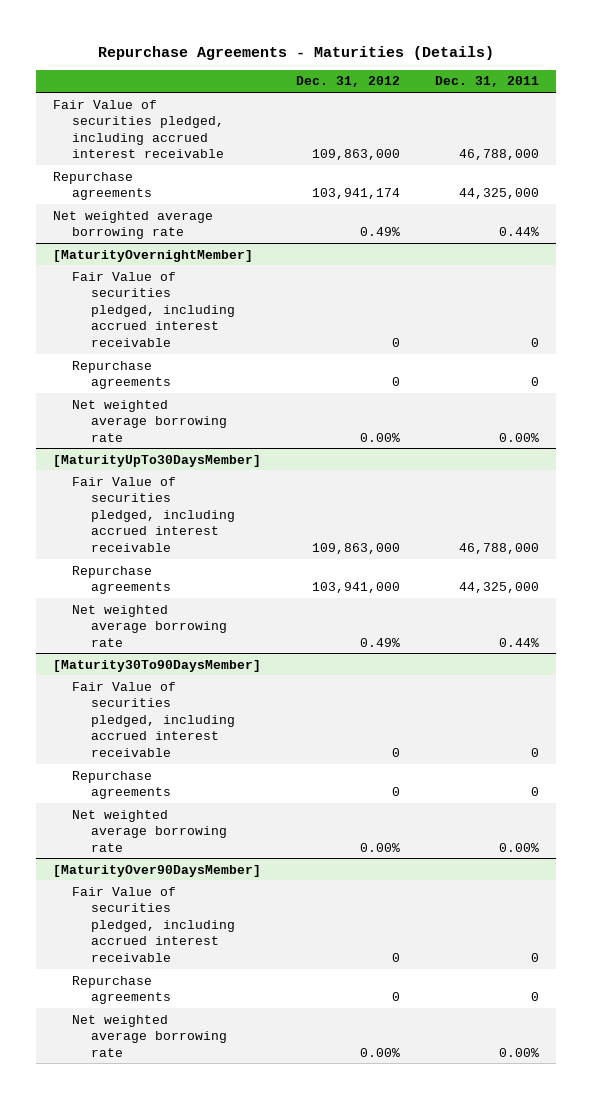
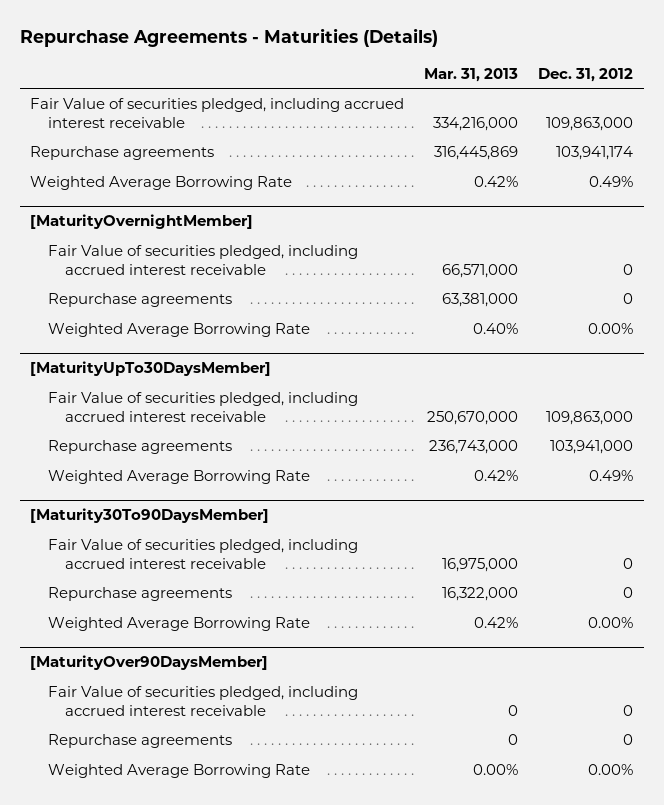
[434,76,539,88] Dec. 31, 2011 -> none
none -> [424,67,519,82] Mar. 31, 2013
[53,210,214,240] Net weighted average borrowing rate -> [30,176,293,191] Weighted Average Borrowing Rate
[72,399,227,442] Net weighted average borrowing rate -> [47,323,310,338] Weighted Average Borrowing Rate
[72,604,227,647] Net weighted average borrowing rate -> [47,470,310,485] Weighted Average Borrowing Rate
[72,809,227,852] Net weighted average borrowing rate -> [47,617,310,632] Weighted Average Borrowing Rate
[72,1014,227,1057] Net weighted average borrowing rate -> [47,764,310,779] Weighted Average Borrowing Rate

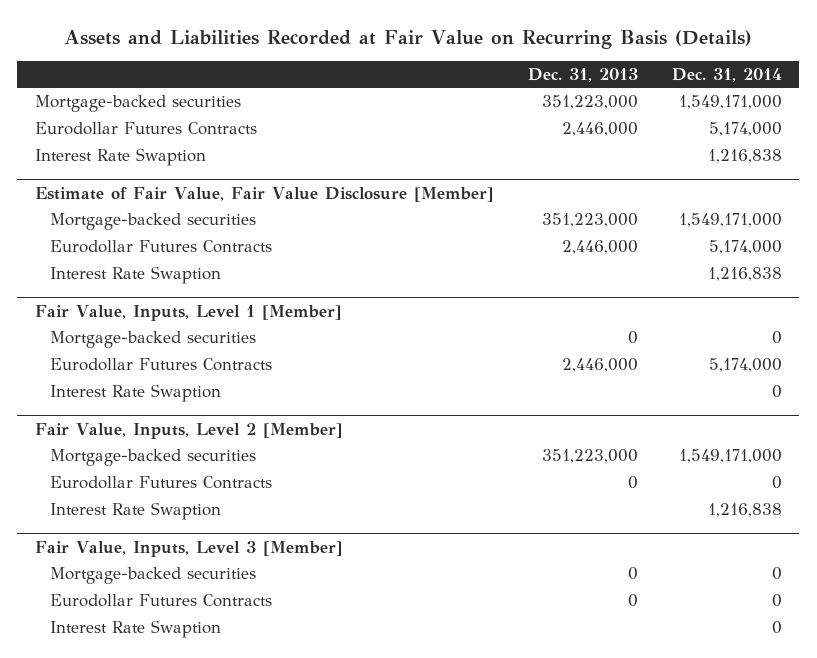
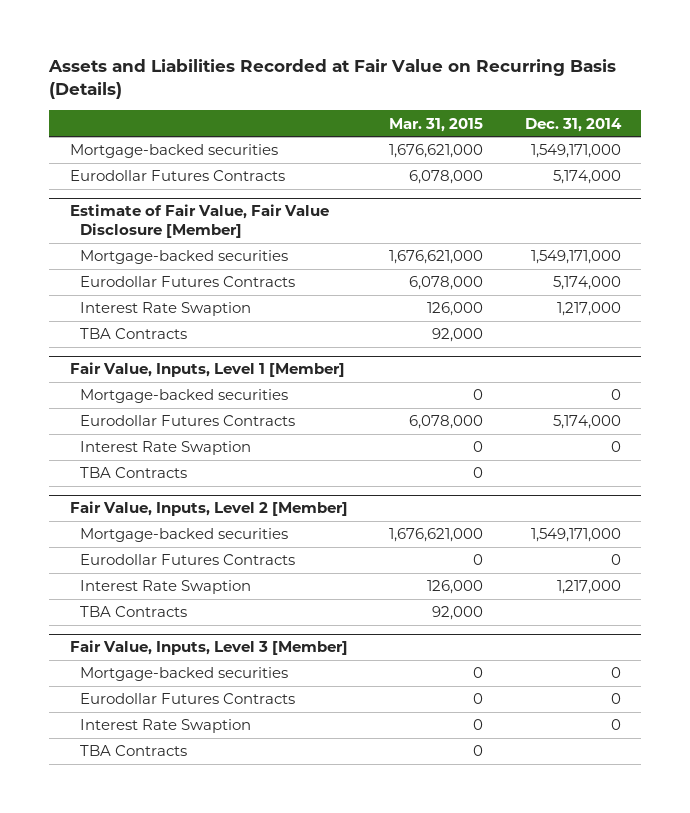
[527,67,638,82] Dec. 31, 2013 -> none
none -> [389,117,484,132] Mar. 31, 2015
[34,148,206,167] Interest Rate Swaption -> none
[708,267,783,282] 1,216,838 -> [556,302,621,317] 1,217,000
none -> [80,328,188,340] TBA Contracts
none -> [80,467,188,479] TBA Contracts
[708,503,783,518] 1,216,838 -> [556,580,621,595] 1,217,000
none -> [80,606,188,618] TBA Contracts
none -> [80,745,188,757] TBA Contracts

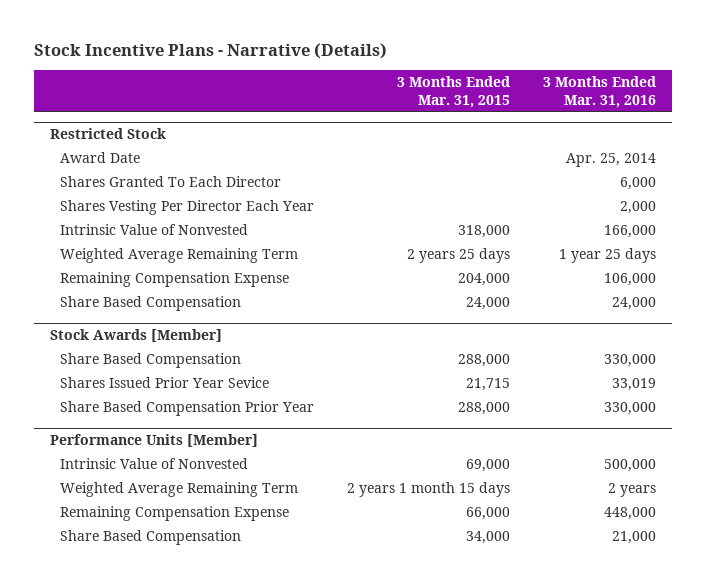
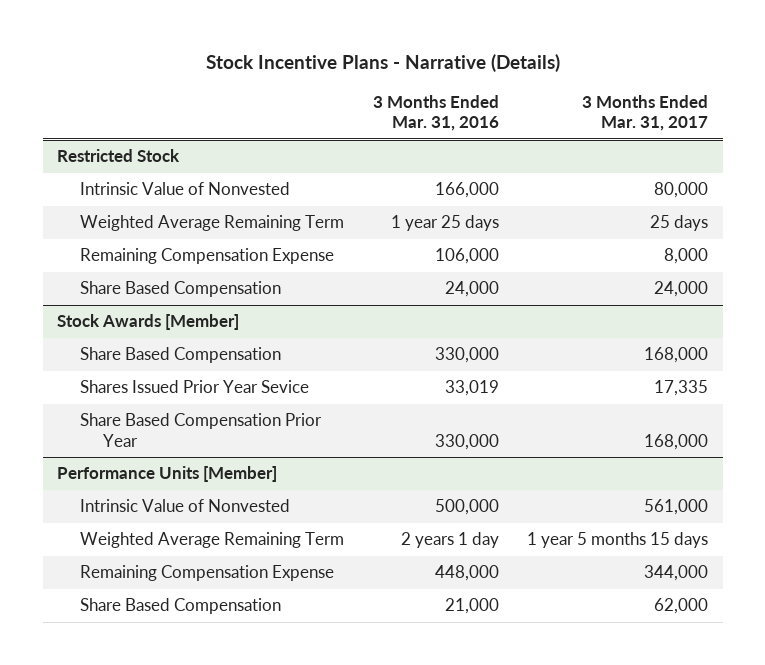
[396,75,510,108] 3 Months Ended Mar. 31, 2015 -> none
none -> [582,94,709,132] 3 Months Ended Mar. 31, 2017
[60,151,141,163] Award Date -> none
[60,175,282,187] Shares Granted To Each Director -> none
[60,199,315,215] Shares Vesting Per Director Each Year -> none
[607,482,656,497] 2 years -> [400,532,499,549] 2 years 1 day

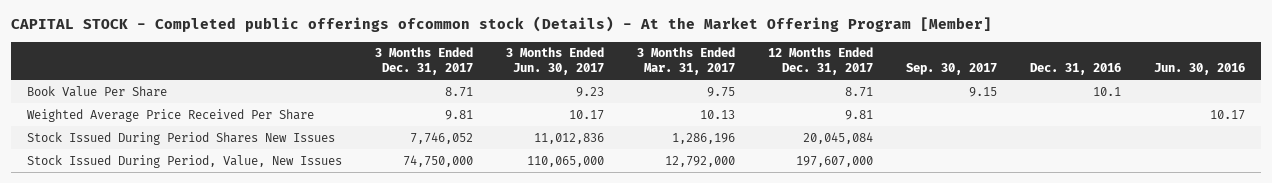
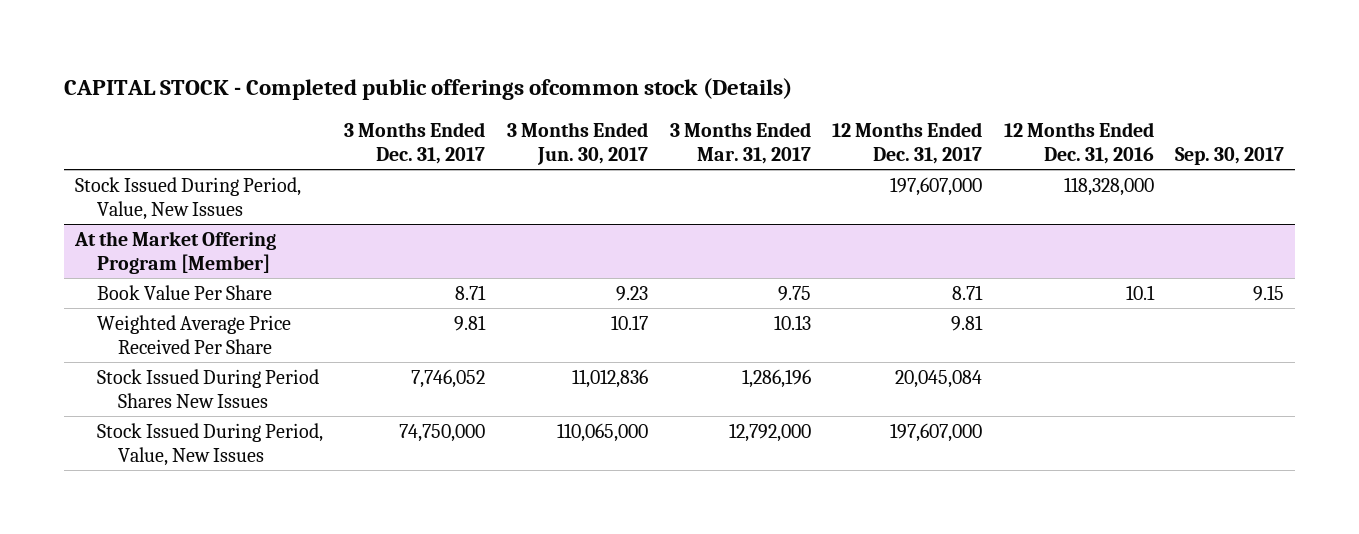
[10,16,992,33] CAPITAL STOCK - Completed public offerings ofcommon stock (Details) - At the Market Offering Program [Member] -> [64,78,793,101] CAPITAL STOCK - Completed public offerings ofcommon stock (Details)
[1029,63,1121,76] Dec. 31, 2016 -> none
[1153,63,1245,76] Jun. 30, 2016 -> none
none -> [1003,122,1154,164] 12 Months Ended Dec. 31, 2016
none -> [74,176,301,220] Stock Issued During Period, Value, New Issues
none -> [73,230,276,274] At the Market Offering Program [Member]

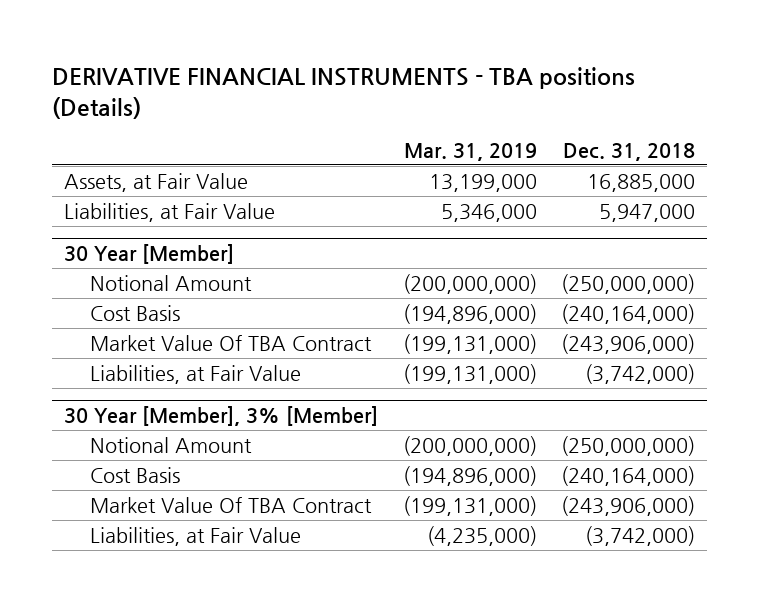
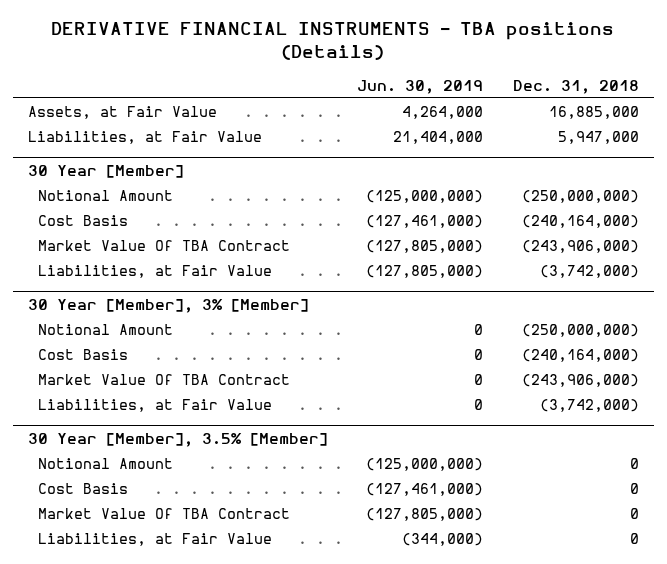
[403,142,537,161] Mar. 31, 2019 -> none
none -> [357,79,484,94] Jun. 30, 2019
none -> [27,432,328,447] 30 Year [Member], 3.5% [Member]
none -> [38,458,174,470] Notional Amount
none -> [38,483,129,495] Cost Basis
none -> [38,508,291,520] Market Value Of TBA Contract
none -> [38,533,273,547] Liabilities, at Fair Value

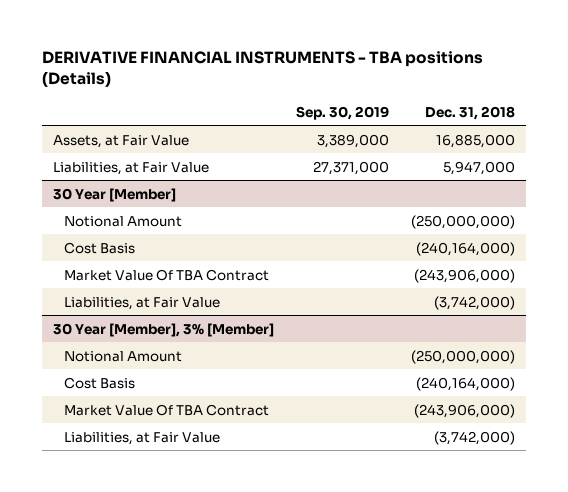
[357,79,484,94] Jun. 30, 2019 -> none
none -> [295,105,389,120] Sep. 30, 2019
[27,432,328,447] 30 Year [Member], 3.5% [Member] -> none
[38,458,174,470] Notional Amount -> none
[38,483,129,495] Cost Basis -> none
[38,508,291,520] Market Value Of TBA Contract -> none
[38,533,273,547] Liabilities, at Fair Value -> none

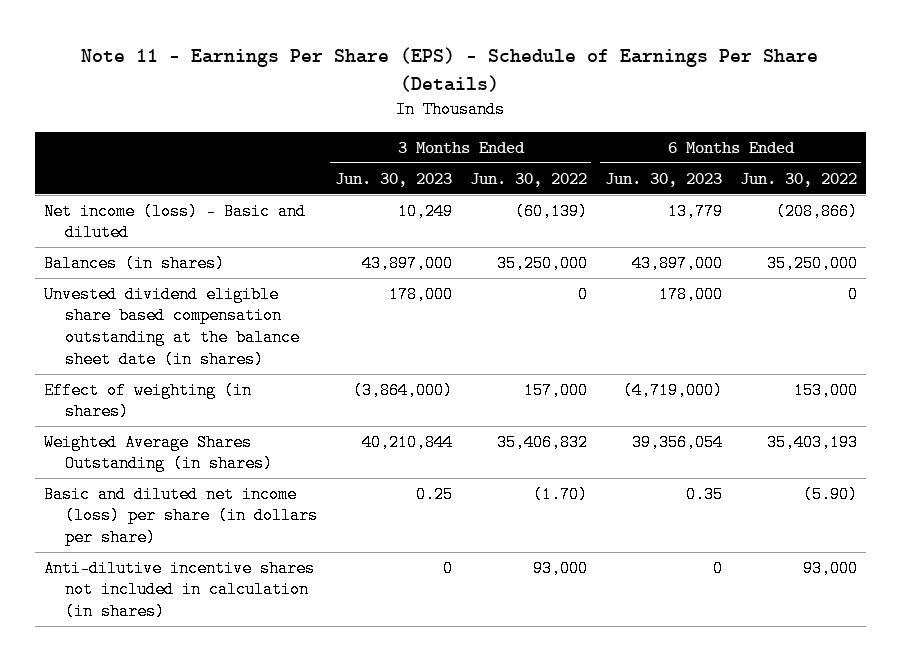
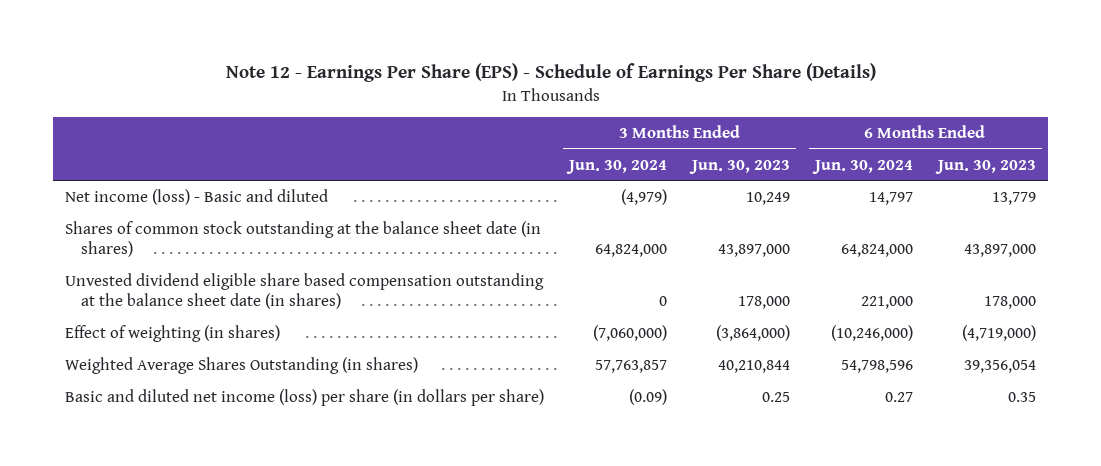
[81,47,819,93] Note 11 - Earnings Per Share (EPS) - Schedule of Earnings Per Share (Details) -> [225,63,876,83] Note 12 - Earnings Per Share (EPS) - Schedule of Earnings Per Share (Details)
[469,172,587,187] Jun. 30, 2022 -> none
[739,172,857,187] Jun. 30, 2022 -> none
none -> [566,159,668,174] Jun. 30, 2024
none -> [812,159,914,174] Jun. 30, 2024
[43,254,225,272] Balances (in shares) -> [65,220,542,258] Shares of common stock outstanding at the balance sheet date (in shares)
[43,559,315,621] Anti-dilutive incentive shares not included in calculation (in shares) -> none

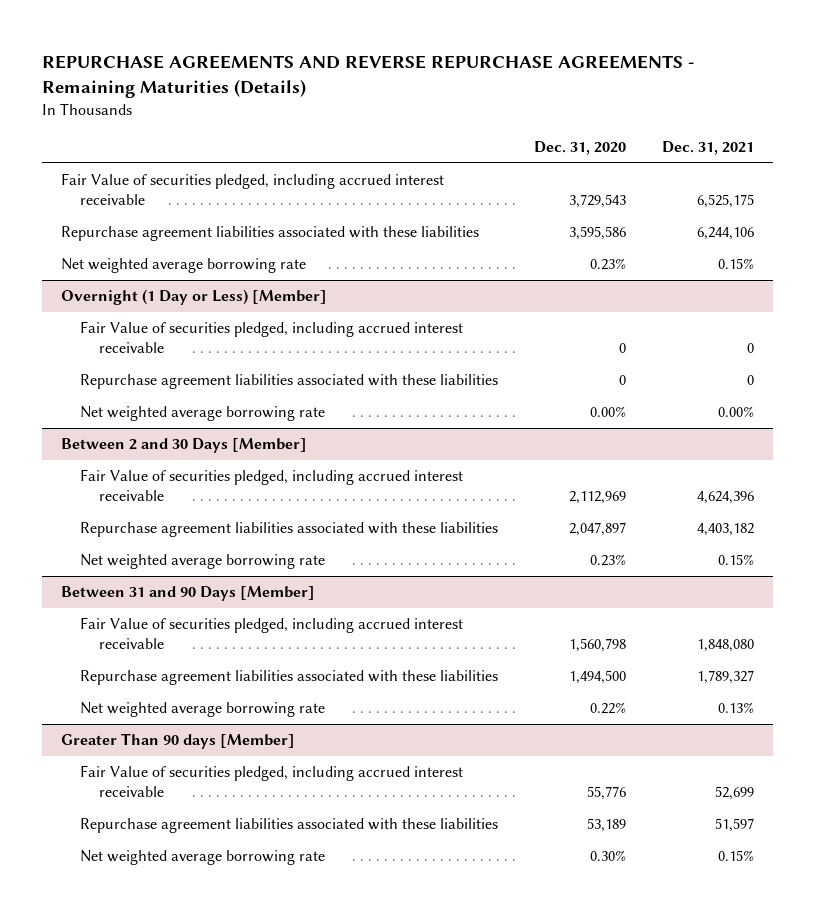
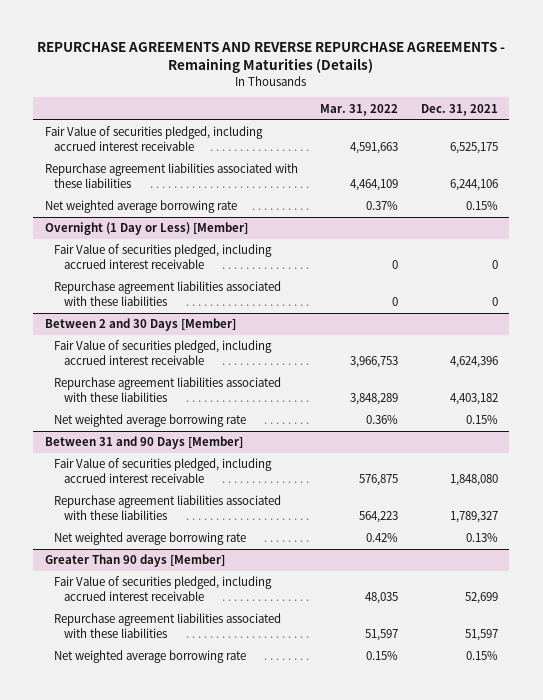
[534,140,627,155] Dec. 31, 2020 -> none
none -> [320,103,399,116] Mar. 31, 2022
[79,406,325,422] Net weighted average borrowing rate -> none

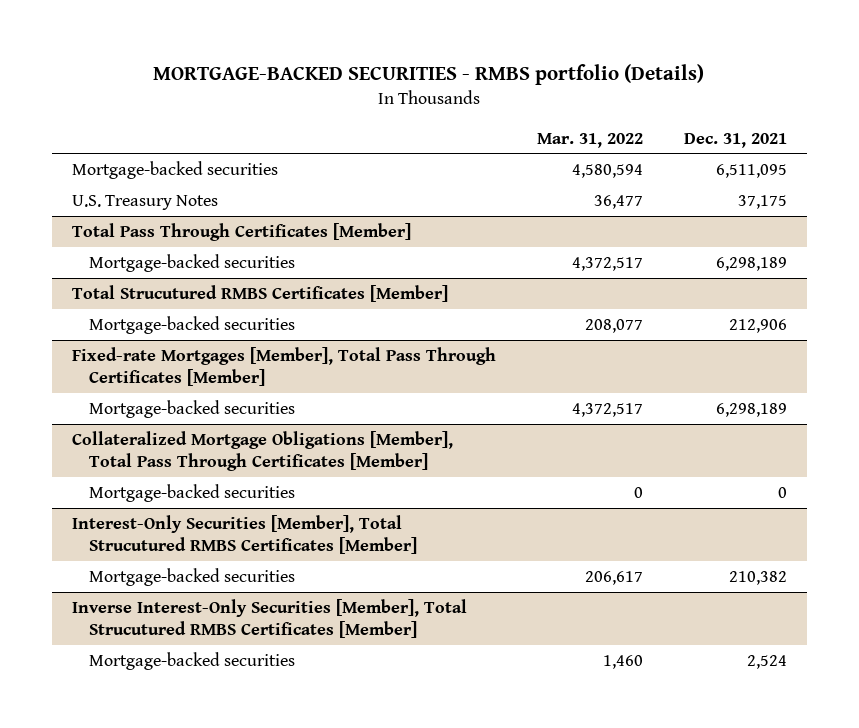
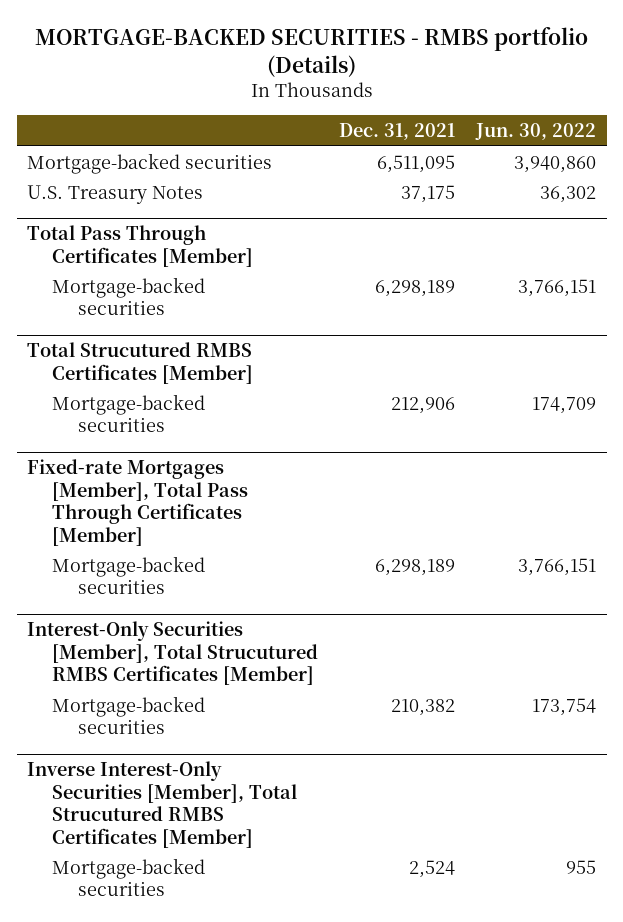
[536,132,643,148] Mar. 31, 2022 -> none
none -> [475,122,597,140] Jun. 30, 2022
[71,430,453,472] Collateralized Mortgage Obligations [Member], Total Pass Through Certificates [Member] -> none
[89,483,296,502] Mortgage-backed securities -> none

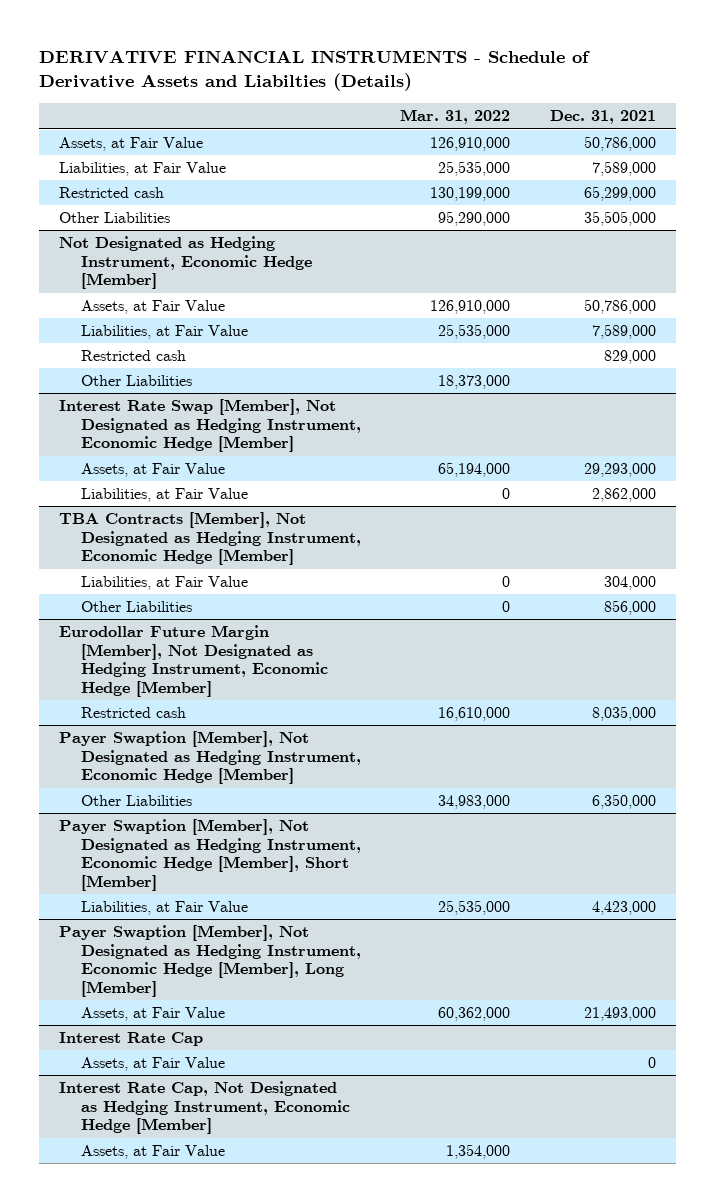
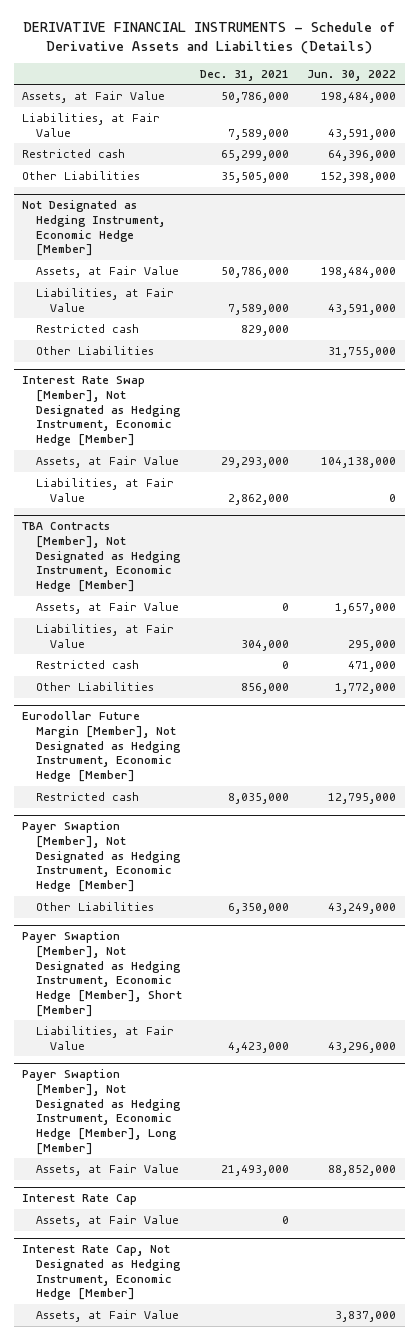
[400,109,511,125] Mar. 31, 2022 -> none
none -> [307,69,397,81] Jun. 30, 2022
none -> [36,601,180,614] Assets, at Fair Value
none -> [36,659,140,669] Restricted cash

